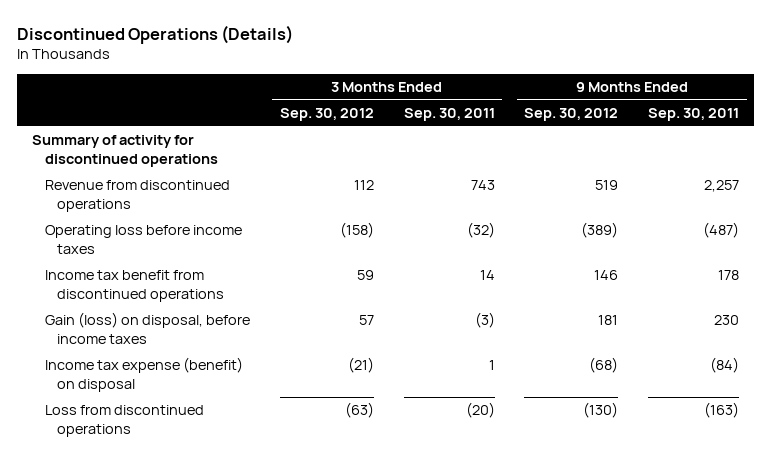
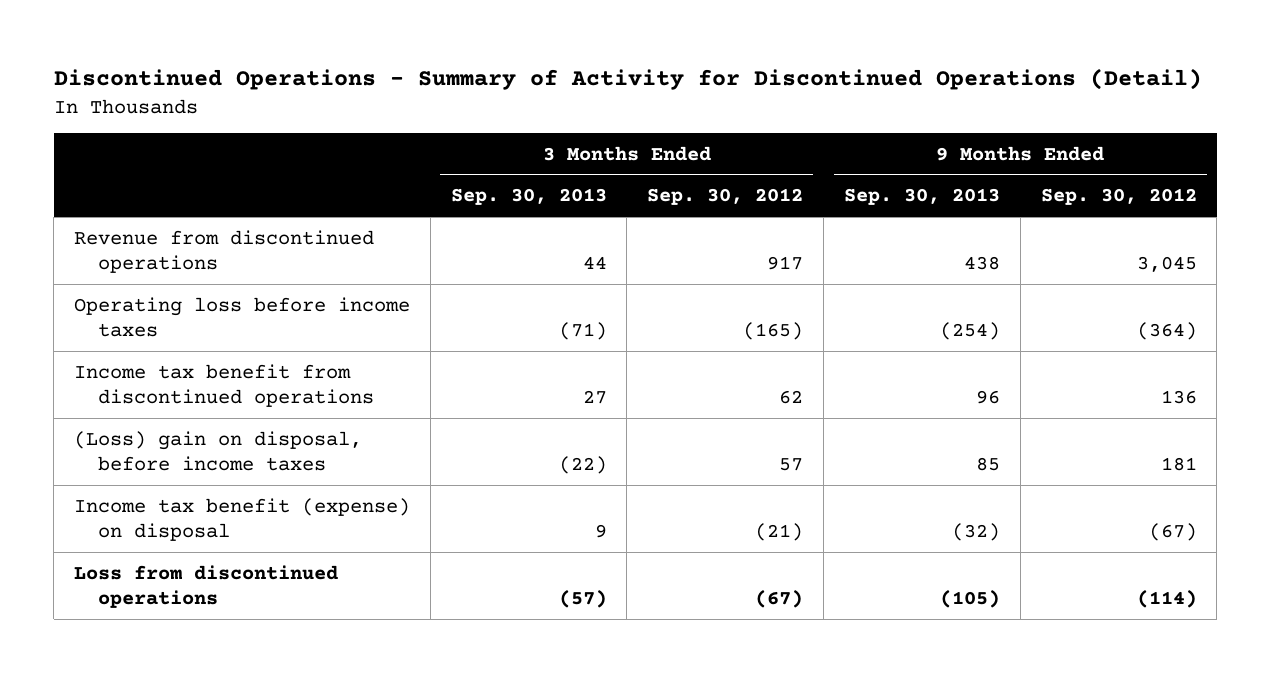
[17,24,294,44] Discontinued Operations (Details) -> [53,68,1202,91] Discontinued Operations - Summary of Activity for Discontinued Operations (Detail)
[403,108,495,122] Sep. 30, 2011 -> none
[648,108,740,122] Sep. 30, 2011 -> none
none -> [450,188,607,206] Sep. 30, 2013
none -> [843,188,1000,206] Sep. 30, 2013
[32,135,218,168] Summary of activity for discontinued operations -> none
[353,180,374,191] 112 -> [767,256,804,271] 917
[595,180,619,191] 519 -> [1136,256,1197,273] 3,045
[339,222,374,239] (158) -> [743,322,804,341] (165)
[581,222,619,239] (389) -> [1136,322,1197,341] (364)
[356,270,374,281] 59 -> [779,390,804,405] 62
[594,270,619,281] 146 -> [1160,390,1197,405] 136
[44,312,250,345] Gain (loss) on disposal, before income taxes -> [73,430,362,472] (Loss) gain on disposal, before income taxes
[44,357,243,393] Income tax expense (benefit) on disposal -> [73,497,410,542] Income tax benefit (expense) on disposal
[589,357,619,374] (68) -> [1148,523,1197,542] (67)
[344,402,374,419] (63) -> [755,590,804,609] (67)
[583,402,619,419] (130) -> [1136,590,1197,609] (114)

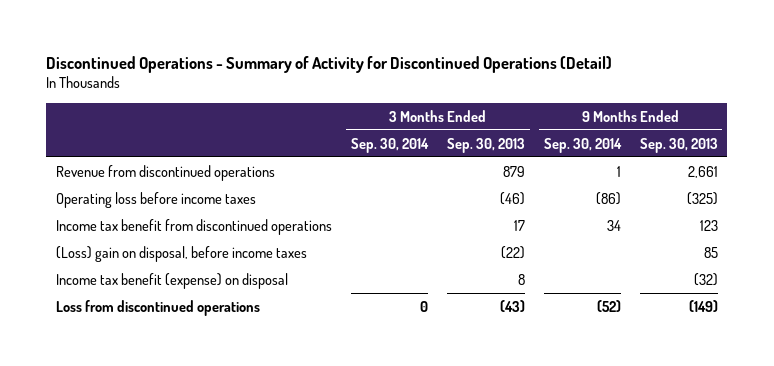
[647,188,804,206] Sep. 30, 2012 -> none
[1040,188,1197,206] Sep. 30, 2012 -> none
none -> [350,137,429,153] Sep. 30, 2014
none -> [543,137,622,153] Sep. 30, 2014
[582,256,607,270] 44 -> [502,165,525,177] 879
[963,256,1000,271] 438 -> [687,165,718,178] 2,661
[558,322,607,341] (71) -> [499,191,525,205] (46)
[939,322,1000,341] (254) -> [686,191,718,205] (325)
[582,390,607,405] 27 -> [513,219,525,231] 17
[975,390,1000,405] 96 -> [699,219,718,231] 123
[594,524,607,539] 9 -> [517,273,525,285] 8
[558,590,607,609] (57) -> [499,299,525,312] (43)
[939,590,1000,609] (105) -> [688,299,718,312] (149)

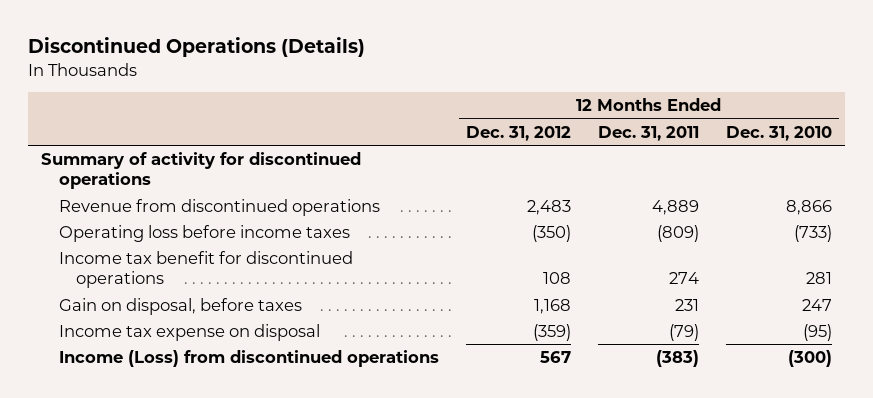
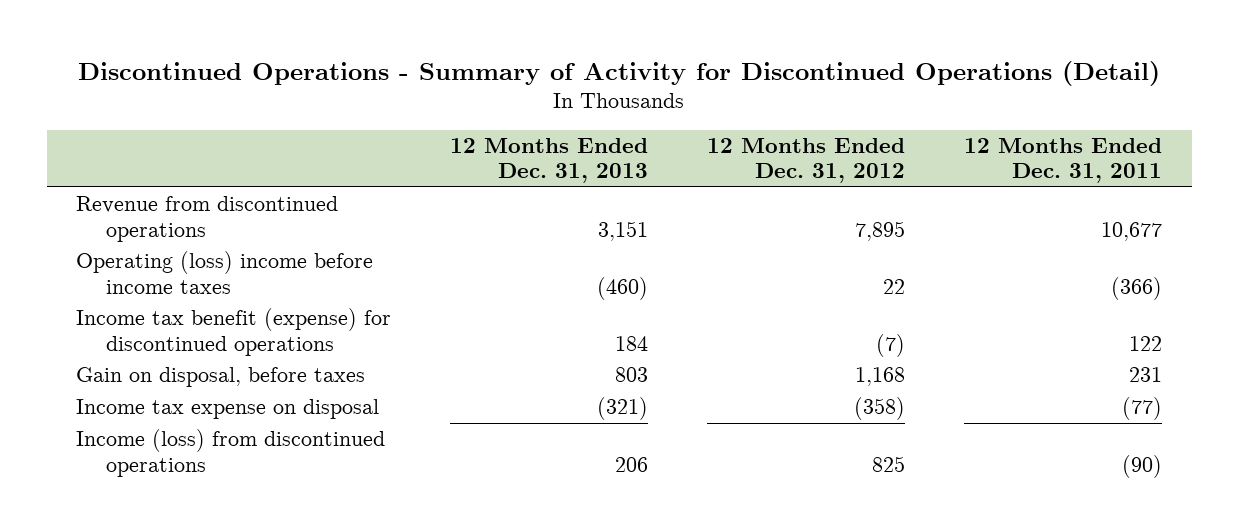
[27,37,365,58] Discontinued Operations (Details) -> [78,60,1161,86] Discontinued Operations - Summary of Activity for Discontinued Operations (Detail)
[725,125,832,141] Dec. 31, 2010 -> none
none -> [450,137,649,184] 12 Months Ended Dec. 31, 2013
[41,152,362,190] Summary of activity for discontinued operations -> none
[526,200,571,216] 2,483 -> [855,220,906,241] 7,895
[651,200,699,216] 4,889 -> [1101,221,1163,241] 10,677
[58,225,350,243] Operating loss before income taxes -> [76,251,374,294] Operating (loss) income before income taxes
[531,225,571,243] (350) -> [883,278,906,294] 22
[656,225,699,243] (809) -> [1111,276,1163,300] (366)
[58,251,353,289] Income tax benefit for discontinued operations -> [76,308,392,356] Income tax benefit (expense) for discontinued operations
[542,272,571,285] 108 -> [876,333,906,357] (7)
[668,272,699,285] 274 -> [1129,335,1163,351] 122
[532,324,571,342] (359) -> [854,397,906,421] (358)
[668,324,699,342] (79) -> [1122,397,1163,421] (77)
[58,350,439,368] Income (Loss) from discontinued operations -> [76,429,386,477] Income (loss) from discontinued operations
[539,351,571,364] 567 -> [872,455,906,472] 825
[655,350,699,368] (383) -> [1122,454,1163,478] (90)

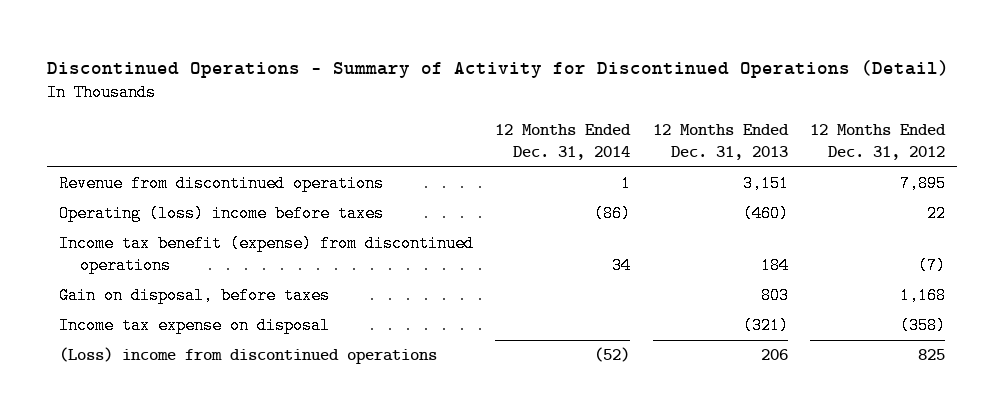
[964,137,1163,184] 12 Months Ended Dec. 31, 2011 -> none
none -> [495,124,632,160] 12 Months Ended Dec. 31, 2014
[76,251,374,294] Operating (loss) income before income taxes -> [58,205,384,223] Operating (loss) income before taxes
[76,308,392,356] Income tax benefit (expense) for discontinued operations -> [58,235,474,274] Income tax benefit (expense) from discontinued operations
[76,429,386,477] Income (loss) from discontinued operations -> [58,347,437,365] (Loss) income from discontinued operations

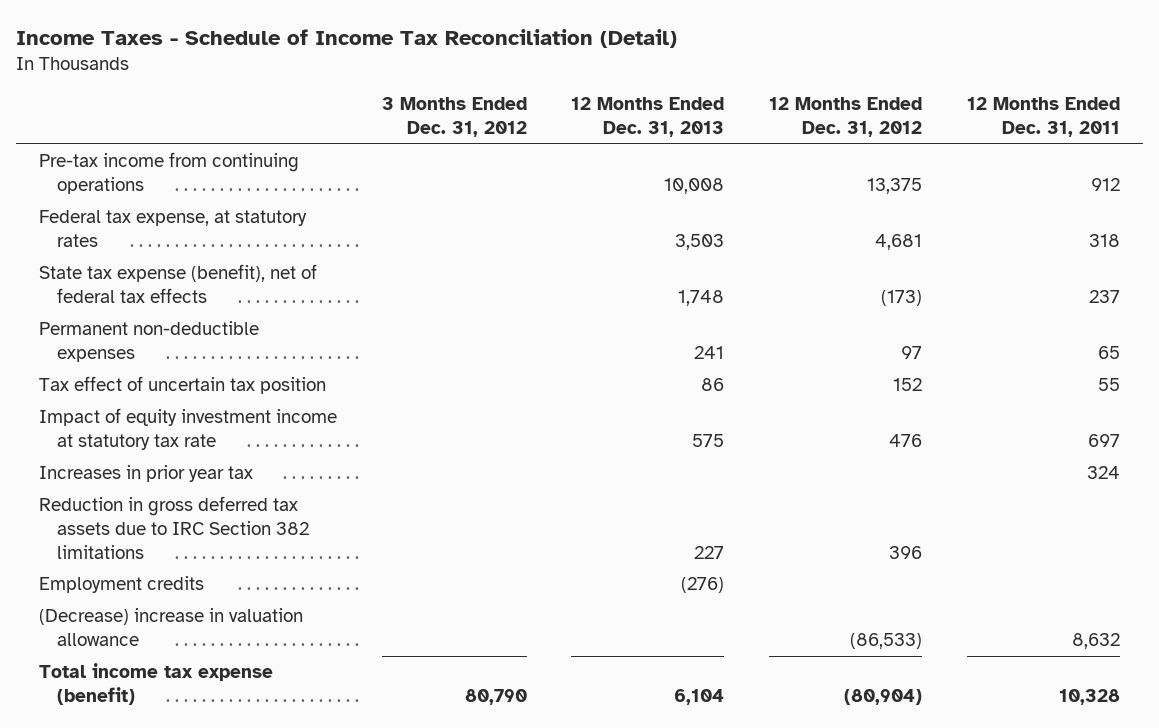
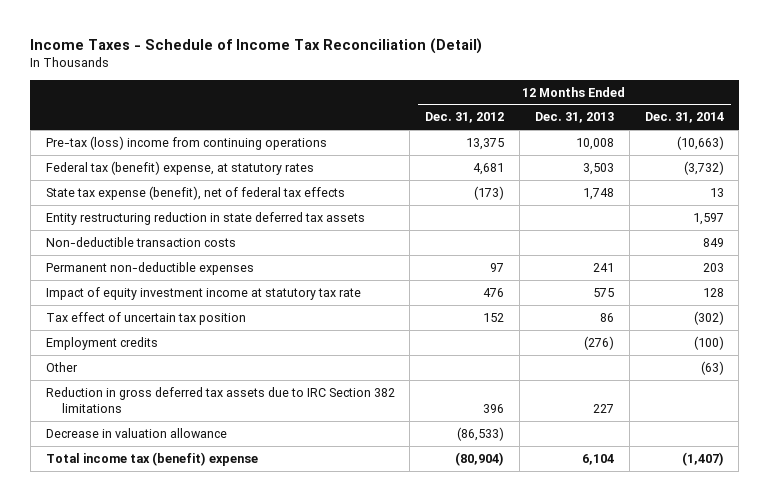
[381,97,527,138] 3 Months Ended Dec. 31, 2012 -> none
[967,97,1121,138] 12 Months Ended Dec. 31, 2011 -> none
none -> [644,112,724,124] Dec. 31, 2014
[38,152,299,194] Pre-tax income from continuing operations -> [45,135,327,150] Pre-tax (loss) income from continuing operations
[38,210,307,247] Federal tax expense, at statutory rates -> [45,160,314,175] Federal tax (benefit) expense, at statutory rates
none -> [45,211,365,225] Entity restructuring reduction in state deferred tax assets
none -> [45,236,236,247] Non-deductible transaction costs
[38,465,253,483] Increases in prior year tax -> none
[38,376,326,395] Tax effect of uncertain tax position -> [45,311,246,325] Tax effect of uncertain tax position
none -> [45,361,78,372] Other
[38,496,310,559] Reduction in gross deferred tax assets due to IRC Section 382 limitations -> [45,386,395,413] Reduction in gross deferred tax assets due to IRC Section 382 limitations
[38,608,303,646] (Decrease) increase in valuation allowance -> [45,427,227,438] Decrease in valuation allowance
[38,663,273,705] Total income tax expense (benefit) -> [45,451,258,466] Total income tax (benefit) expense

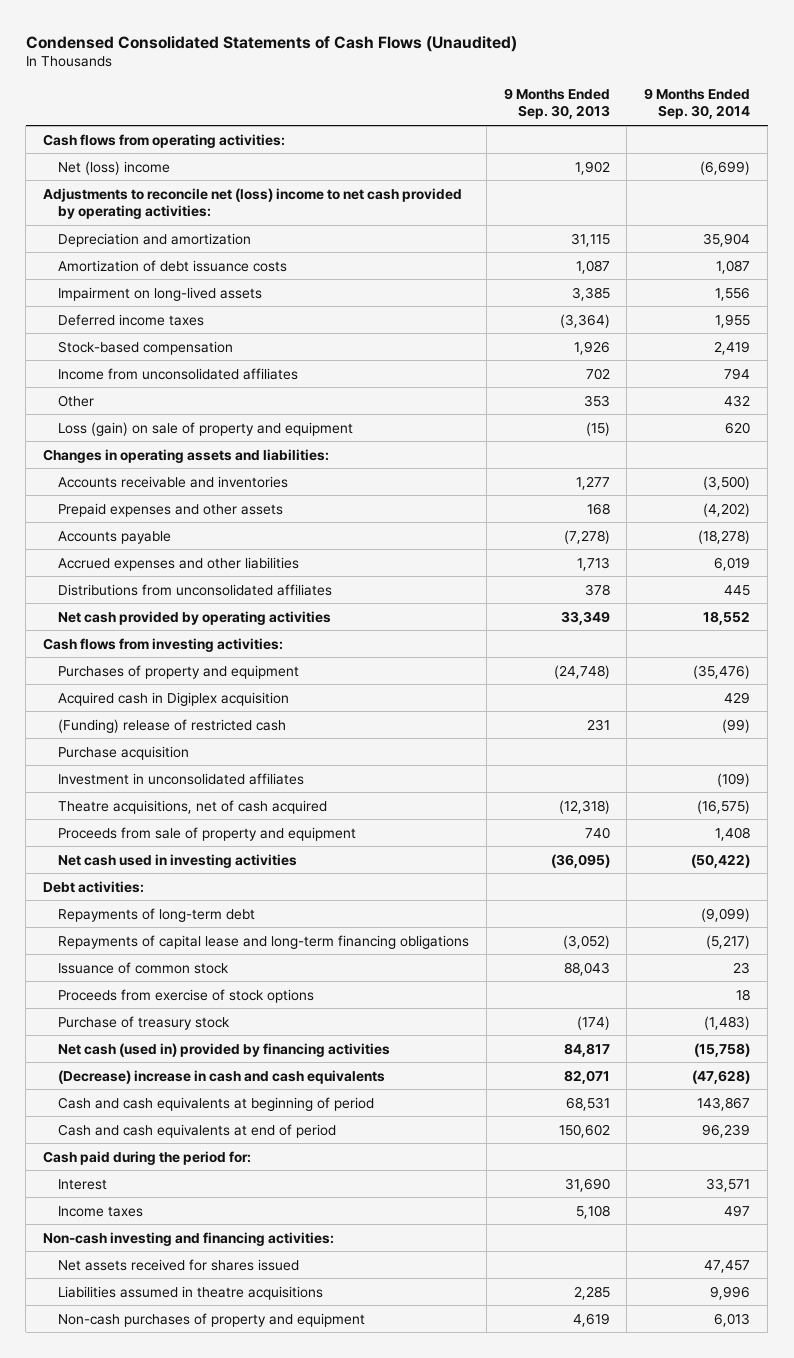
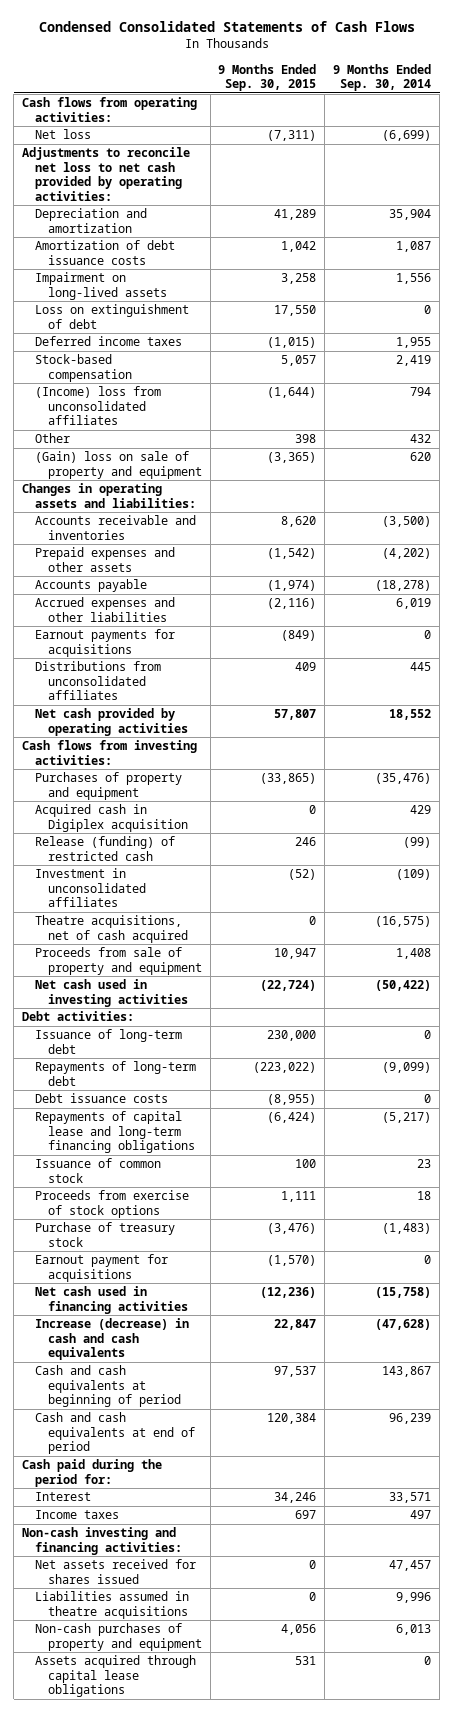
[25,35,517,52] Condensed Consolidated Statements of Cash Flows (Unaudited) -> [38,21,415,33] Condensed Consolidated Statements of Cash Flows
[503,88,610,120] 9 Months Ended Sep. 30, 2013 -> none
none -> [218,63,317,92] 9 Months Ended Sep. 30, 2015
[57,160,170,175] Net (loss) income -> [34,129,91,140] Net loss
[43,187,463,220] Adjustments to reconcile net (loss) income to net cash provided by operating activities: -> [22,147,191,201] Adjustments to reconcile net loss to net cash provided by operating activities:
none -> [34,304,189,329] Loss on extinguishment of debt
[57,367,298,380] Income from unconsolidated affiliates -> [34,386,161,426] (Income) loss from unconsolidated affiliates
[57,421,353,436] Loss (gain) on sale of property and equipment -> [34,451,202,479] (Gain) loss on sale of property and equipment
none -> [34,629,175,657] Earnout payments for acquisitions
[57,745,189,760] Purchase acquisition -> none
[57,718,286,733] (Funding) release of restricted cash -> [34,836,175,861] Release (funding) of restricted cash
none -> [34,1029,182,1054] Issuance of long-term debt
none -> [34,1093,168,1104] Debt issuance costs
none -> [34,1254,168,1282] Earnout payment for acquisitions
[57,1042,390,1057] Net cash (used in) provided by financing activities -> [34,1286,188,1314] Net cash used in financing activities
[57,1069,385,1084] (Decrease) increase in cash and cash equivalents -> [34,1318,189,1361] Increase (decrease) in cash and cash equivalents
none -> [34,1655,196,1698] Assets acquired through capital lease obligations

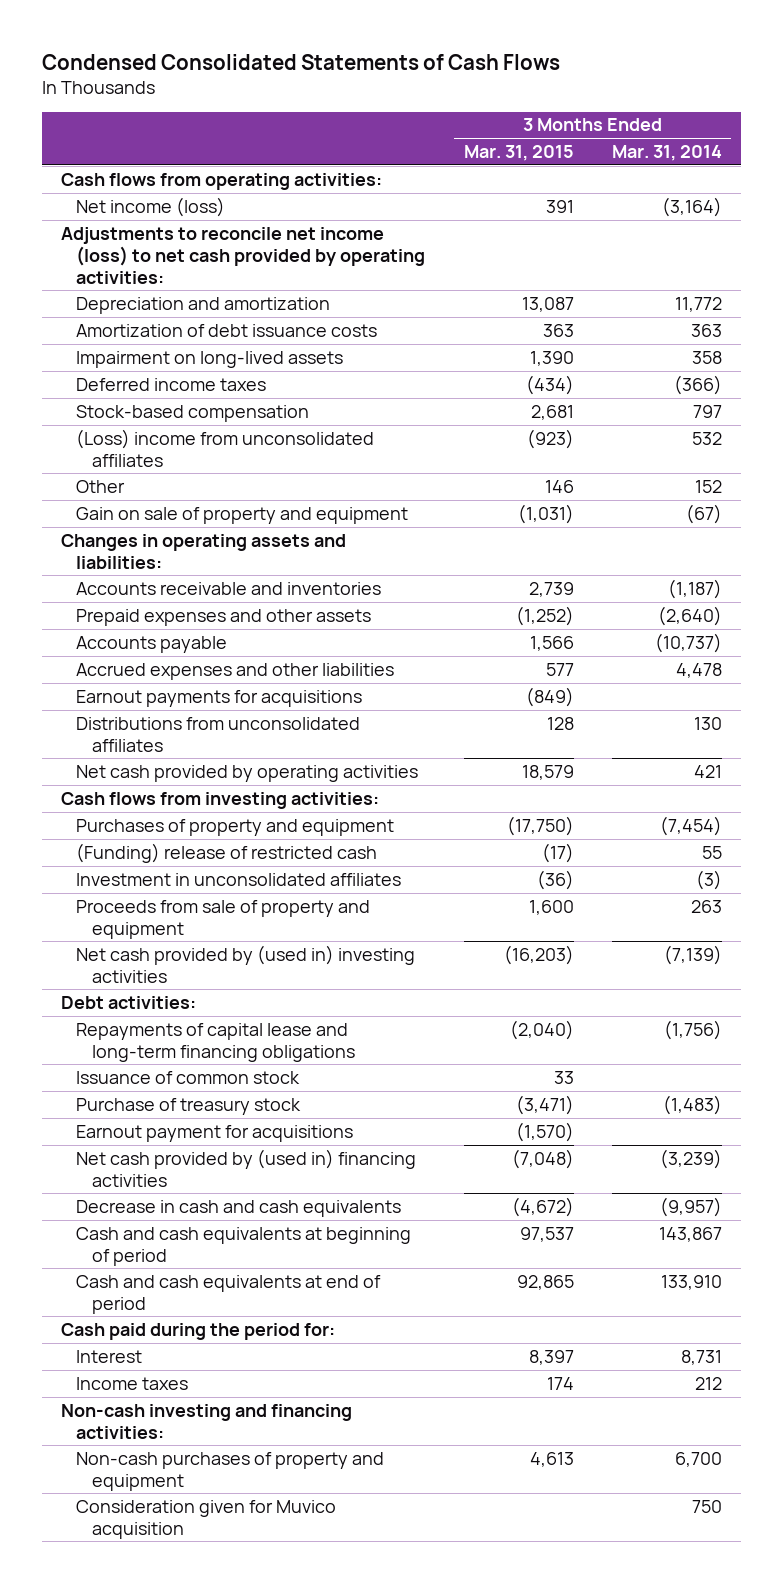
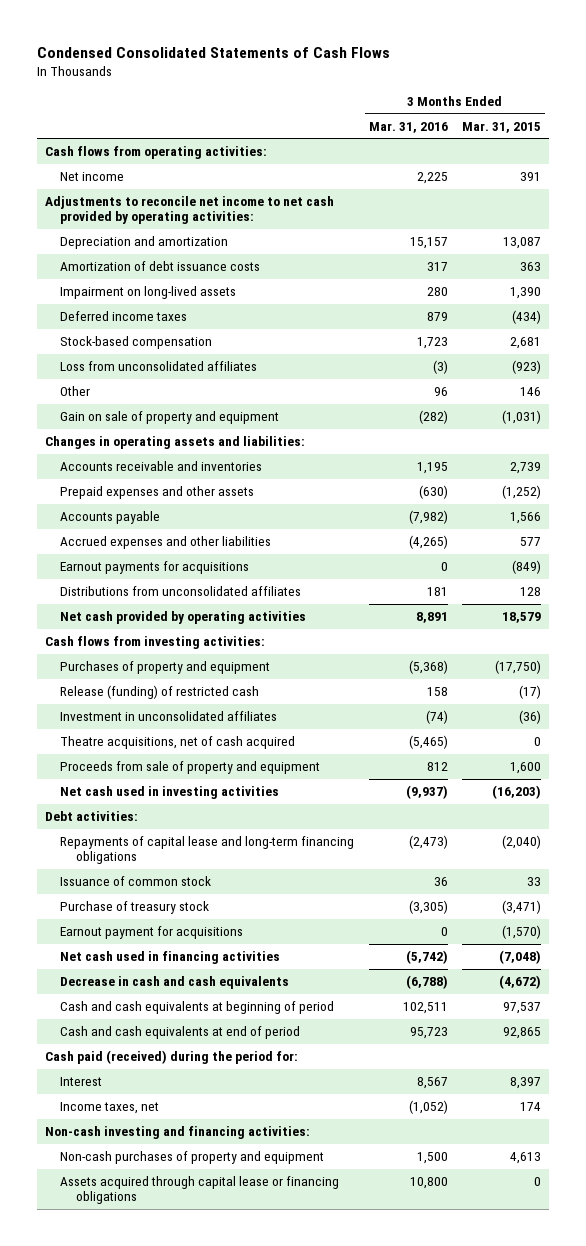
[611,144,722,161] Mar. 31, 2014 -> none
none -> [368,121,448,133] Mar. 31, 2016
[76,196,226,217] Net income (loss) -> [60,171,125,181] Net income
[61,226,426,284] Adjustments to reconcile net income (loss) to net cash provided by operating activities: -> [44,195,334,225] Adjustments to reconcile net income to net cash provided by operating activities:
[76,428,375,467] (Loss) income from unconsolidated affiliates -> [60,360,258,371] Loss from unconsolidated affiliates
[76,842,378,863] (Funding) release of restricted cash -> [60,684,260,699] Release (funding) of restricted cash
none -> [60,735,296,749] Theatre acquisitions, net of cash acquired
[76,944,416,983] Net cash provided by (used in) investing activities -> [60,785,280,799] Net cash used in investing activities
[76,1148,417,1187] Net cash provided by (used in) financing activities -> [60,950,281,964] Net cash used in financing activities
[61,1322,336,1340] Cash paid during the period for: -> [44,1049,298,1064] Cash paid (received) during the period for:
[76,1376,189,1390] Income taxes -> [60,1101,160,1114] Income taxes, net
[76,1499,337,1539] Consideration given for Muvico acquisition -> none
none -> [60,1175,340,1205] Assets acquired through capital lease or financing obligations

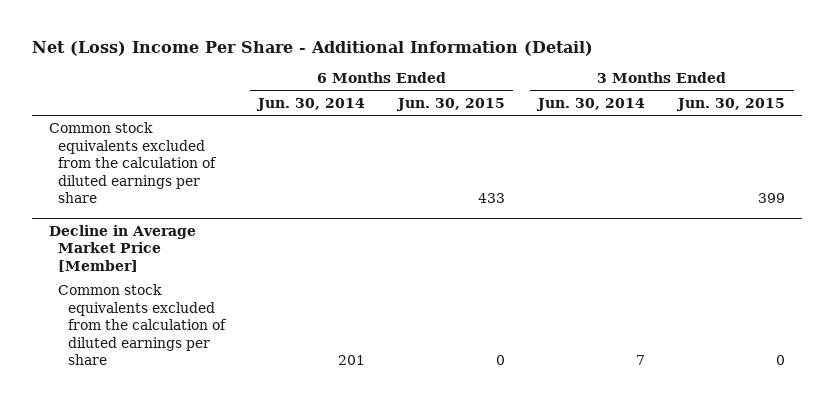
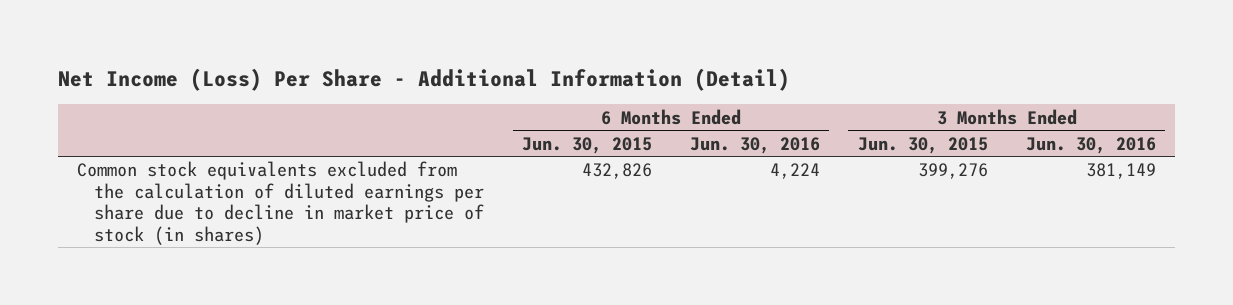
[31,40,593,56] Net (Loss) Income Per Share - Additional Information (Detail) -> [58,68,791,92] Net Income (Loss) Per Share - Additional Information (Detail)
[255,97,365,111] Jun. 30, 2014 -> none
[536,97,646,111] Jun. 30, 2014 -> none
none -> [690,136,821,154] Jun. 30, 2016
none -> [1025,136,1156,154] Jun. 30, 2016
[48,224,196,272] Decline in Average Market Price [Member] -> none
[58,284,227,366] Common stock equivalents excluded from the calculation of diluted earnings per share -> none
[48,122,218,204] Common stock equivalents excluded from the calculation of diluted earnings per share -> [77,161,485,245] Common stock equivalents excluded from the calculation of diluted earnings per share due to decline in market price of stock (in shares)
[478,193,506,204] 433 -> [582,163,653,180] 432,826
[758,193,786,204] 399 -> [917,163,988,180] 399,276

